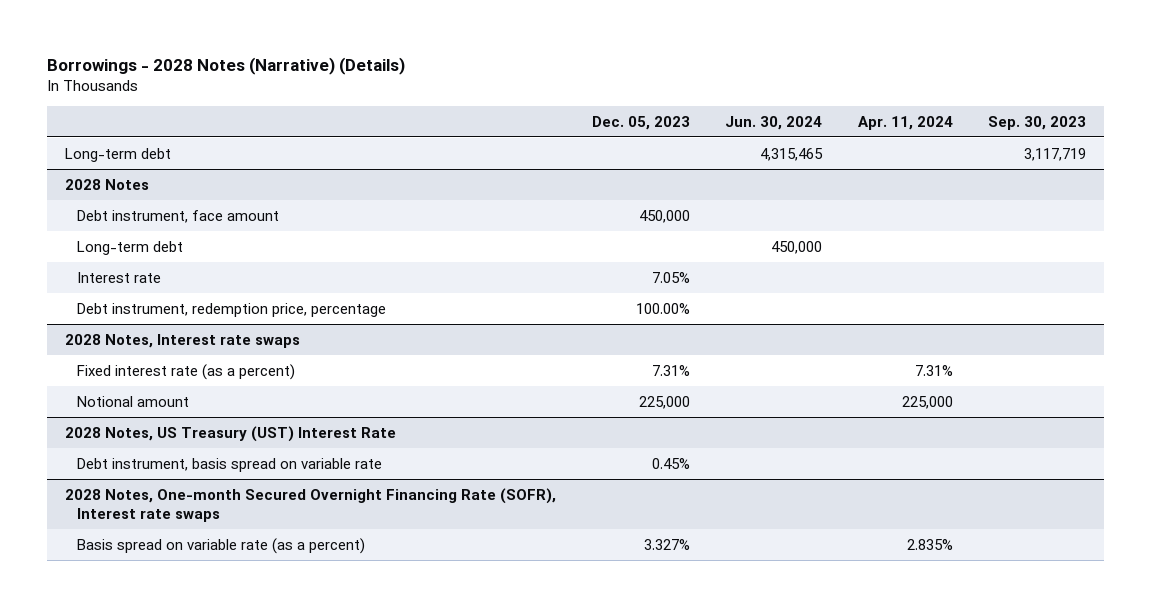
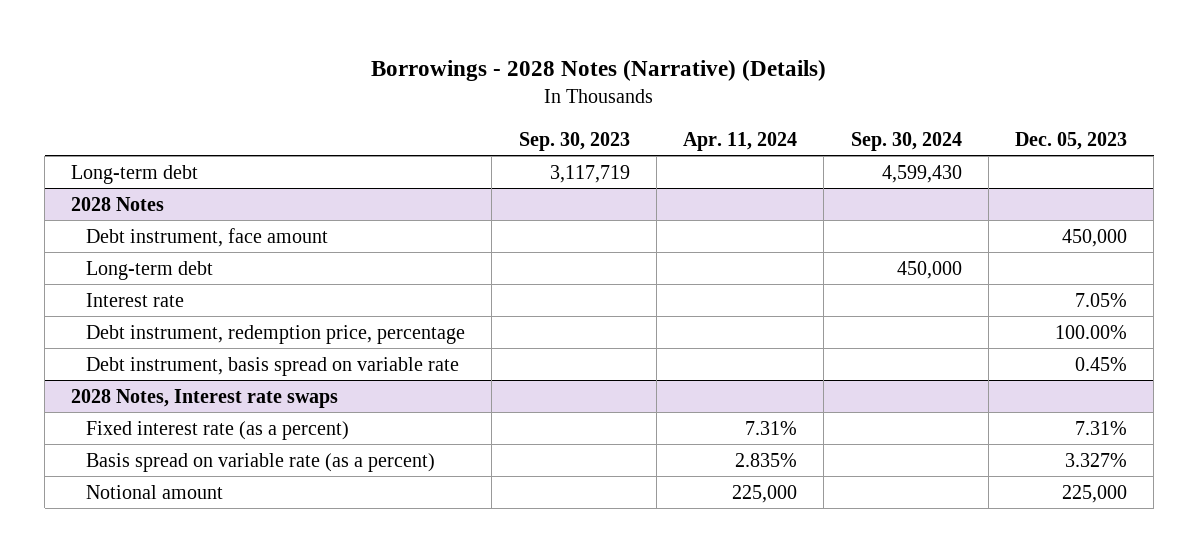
[725,115,823,130] Jun. 30, 2024 -> none
none -> [850,131,962,151] Sep. 30, 2024
none -> [86,356,460,376] Debt instrument, basis spread on variable rate
[65,425,397,442] 2028 Notes, US Treasury (UST) Interest Rate -> none
[76,457,382,472] Debt instrument, basis spread on variable rate -> none
[65,487,557,523] 2028 Notes, One-month Secured Overnight Financing Rate (SOFR), Interest rate swaps -> none
[76,395,189,407] Notional amount -> [86,484,224,499] Notional amount

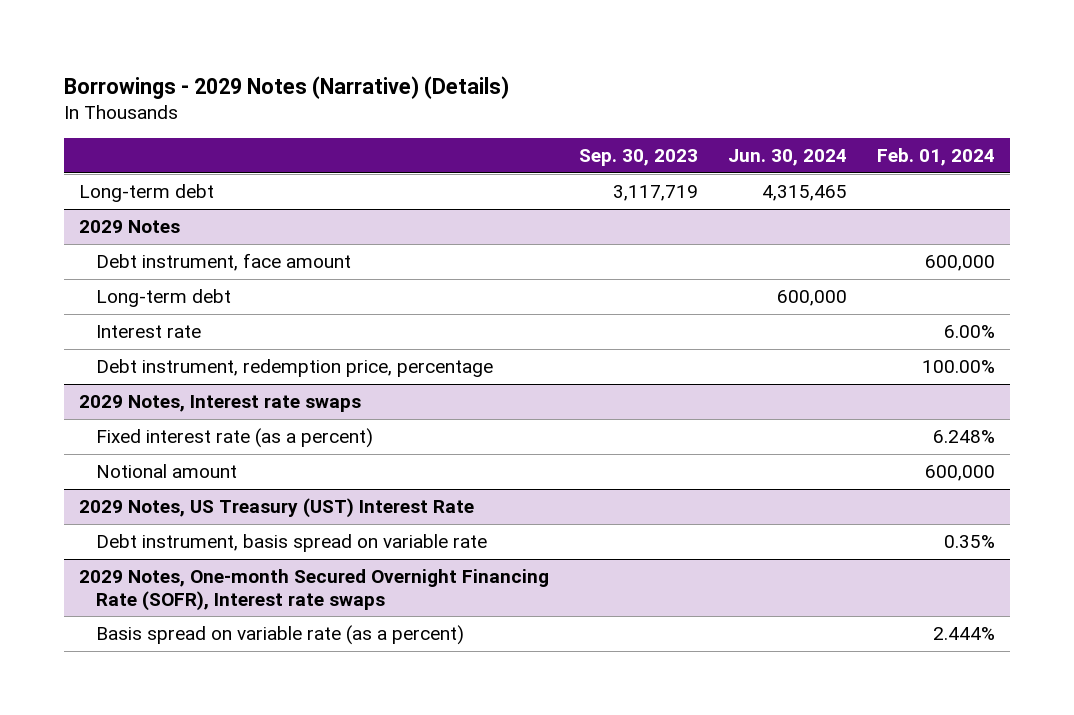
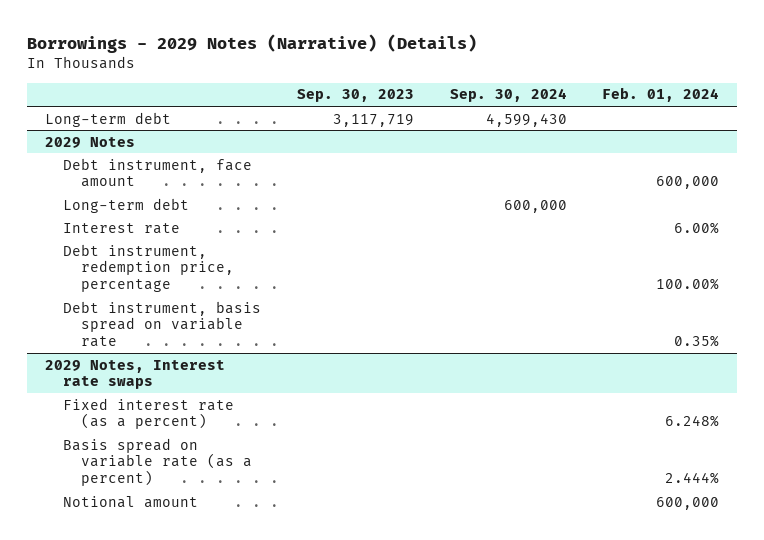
[728,149,848,167] Jun. 30, 2024 -> none
none -> [449,88,567,103] Sep. 30, 2024
none -> [62,300,261,348] Debt instrument, basis spread on variable rate
[79,498,475,519] 2029 Notes, US Treasury (UST) Interest Rate -> none
[96,534,488,553] Debt instrument, basis spread on variable rate -> none
[79,569,550,611] 2029 Notes, One-month Secured Overnight Financing Rate (SOFR), Interest rate swaps -> none
[96,464,238,479] Notional amount -> [62,495,198,508] Notional amount

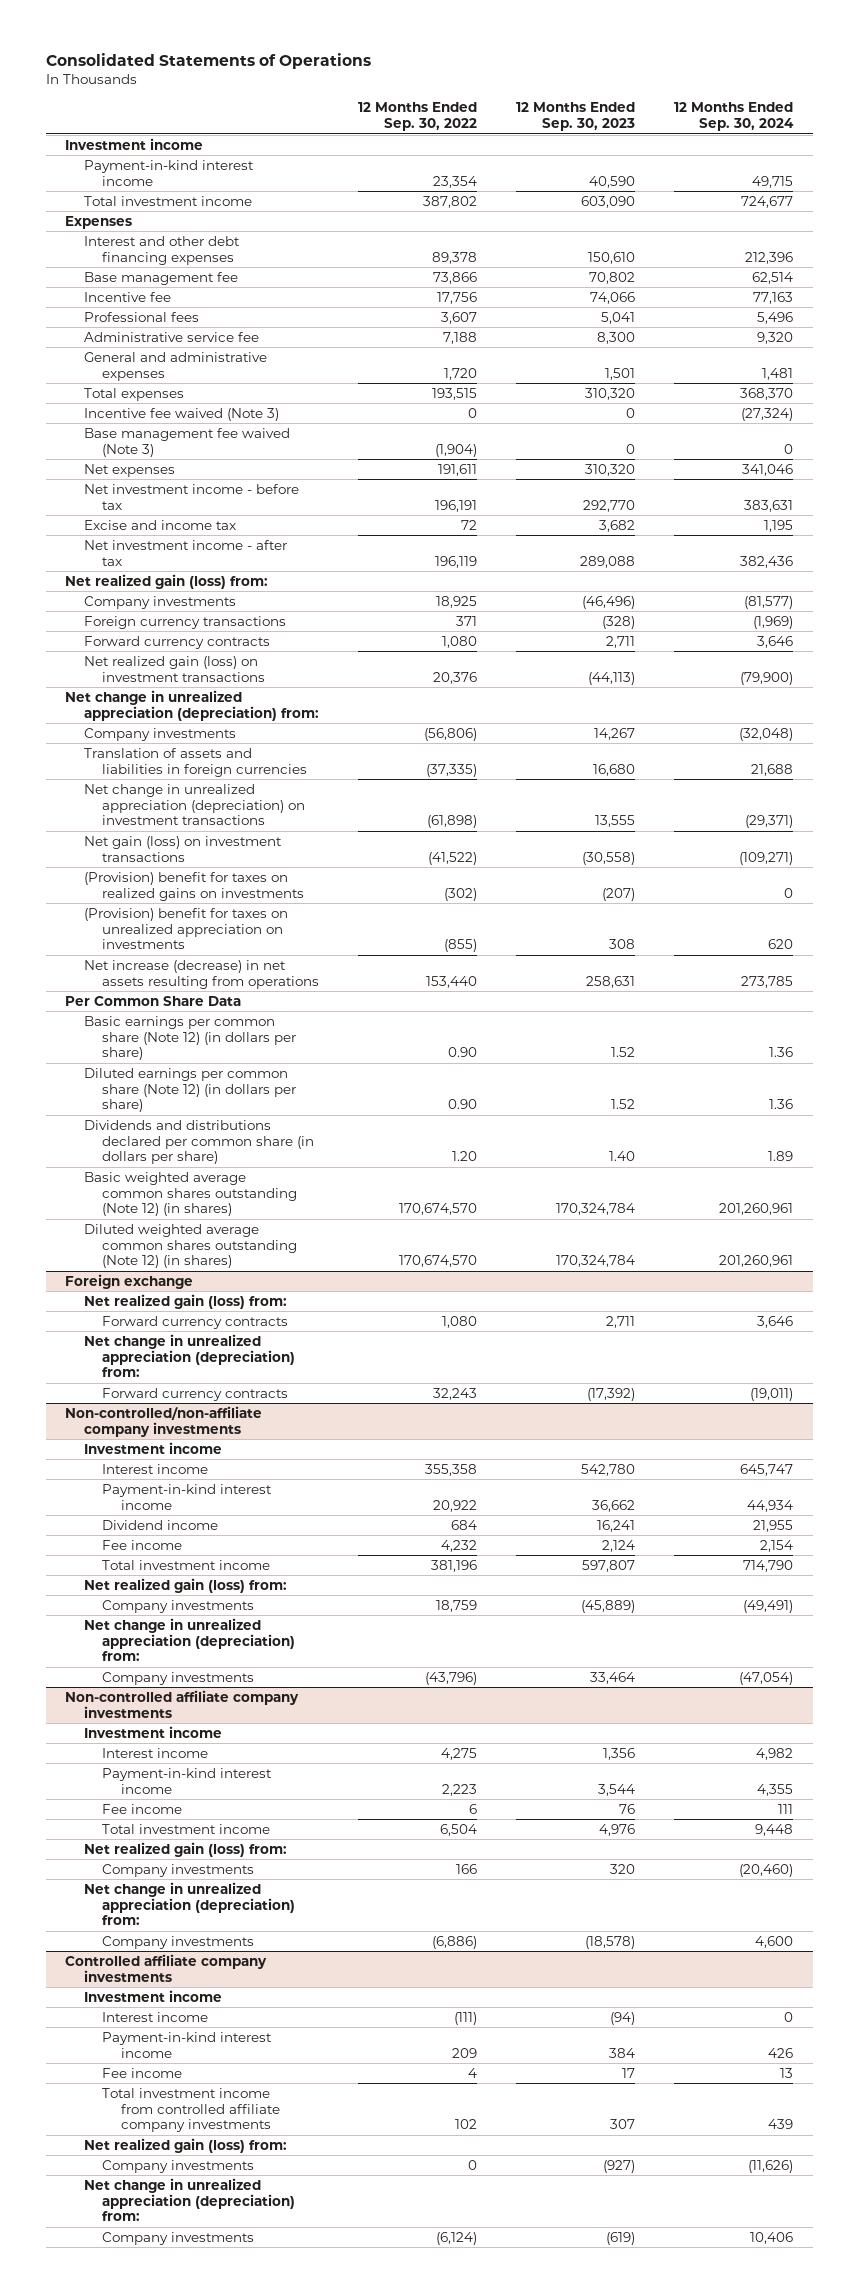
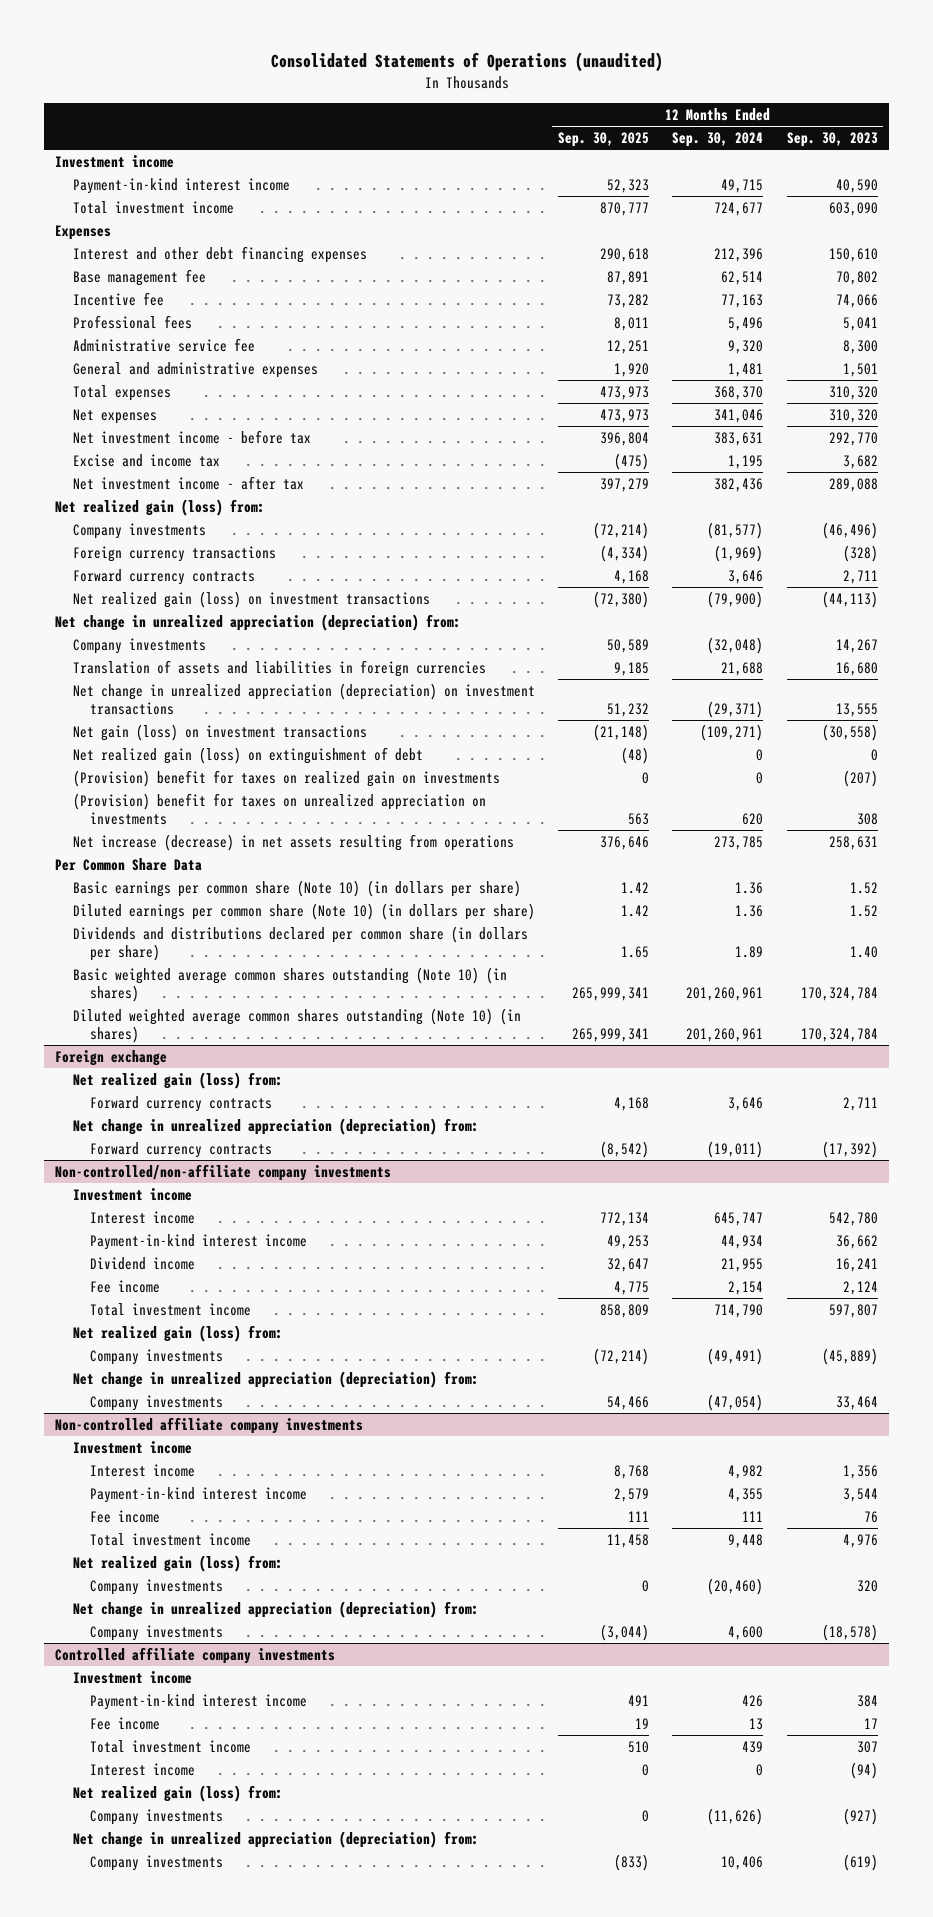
[45,53,371,70] Consolidated Statements of Operations -> [270,52,663,73] Consolidated Statements of Operations (unaudited)
[358,102,478,132] 12 Months Ended Sep. 30, 2022 -> none
none -> [557,132,649,148] Sep. 30, 2025
[83,407,279,421] Incentive fee waived (Note 3) -> none
[83,427,290,457] Base management fee waived (Note 3) -> none
none -> [72,746,423,764] Net realized gain (loss) on extinguishment of debt
[83,871,305,901] (Provision) benefit for taxes on realized gains on investments -> [72,769,500,787] (Provision) benefit for taxes on realized gain on investments
[83,1015,297,1061] Basic earnings per common share (Note 12) (in dollars per share) -> [72,879,521,897] Basic earnings per common share (Note 10) (in dollars per share)
[83,1067,297,1113] Diluted earnings per common share (Note 12) (in dollars per share) -> [72,902,535,920] Diluted earnings per common share (Note 10) (in dollars per share)
[83,1171,298,1217] Basic weighted average common shares outstanding (Note 12) (in shares) -> [72,966,507,1002] Basic weighted average common shares outstanding (Note 10) (in shares)
[83,1223,298,1269] Diluted weighted average common shares outstanding (Note 12) (in shares) -> [72,1007,521,1043] Diluted weighted average common shares outstanding (Note 10) (in shares)
[102,2087,280,2133] Total investment income from controlled affiliate company investments -> [89,1739,251,1753] Total investment income
[102,2011,209,2022] Interest income -> [89,1762,195,1776] Interest income

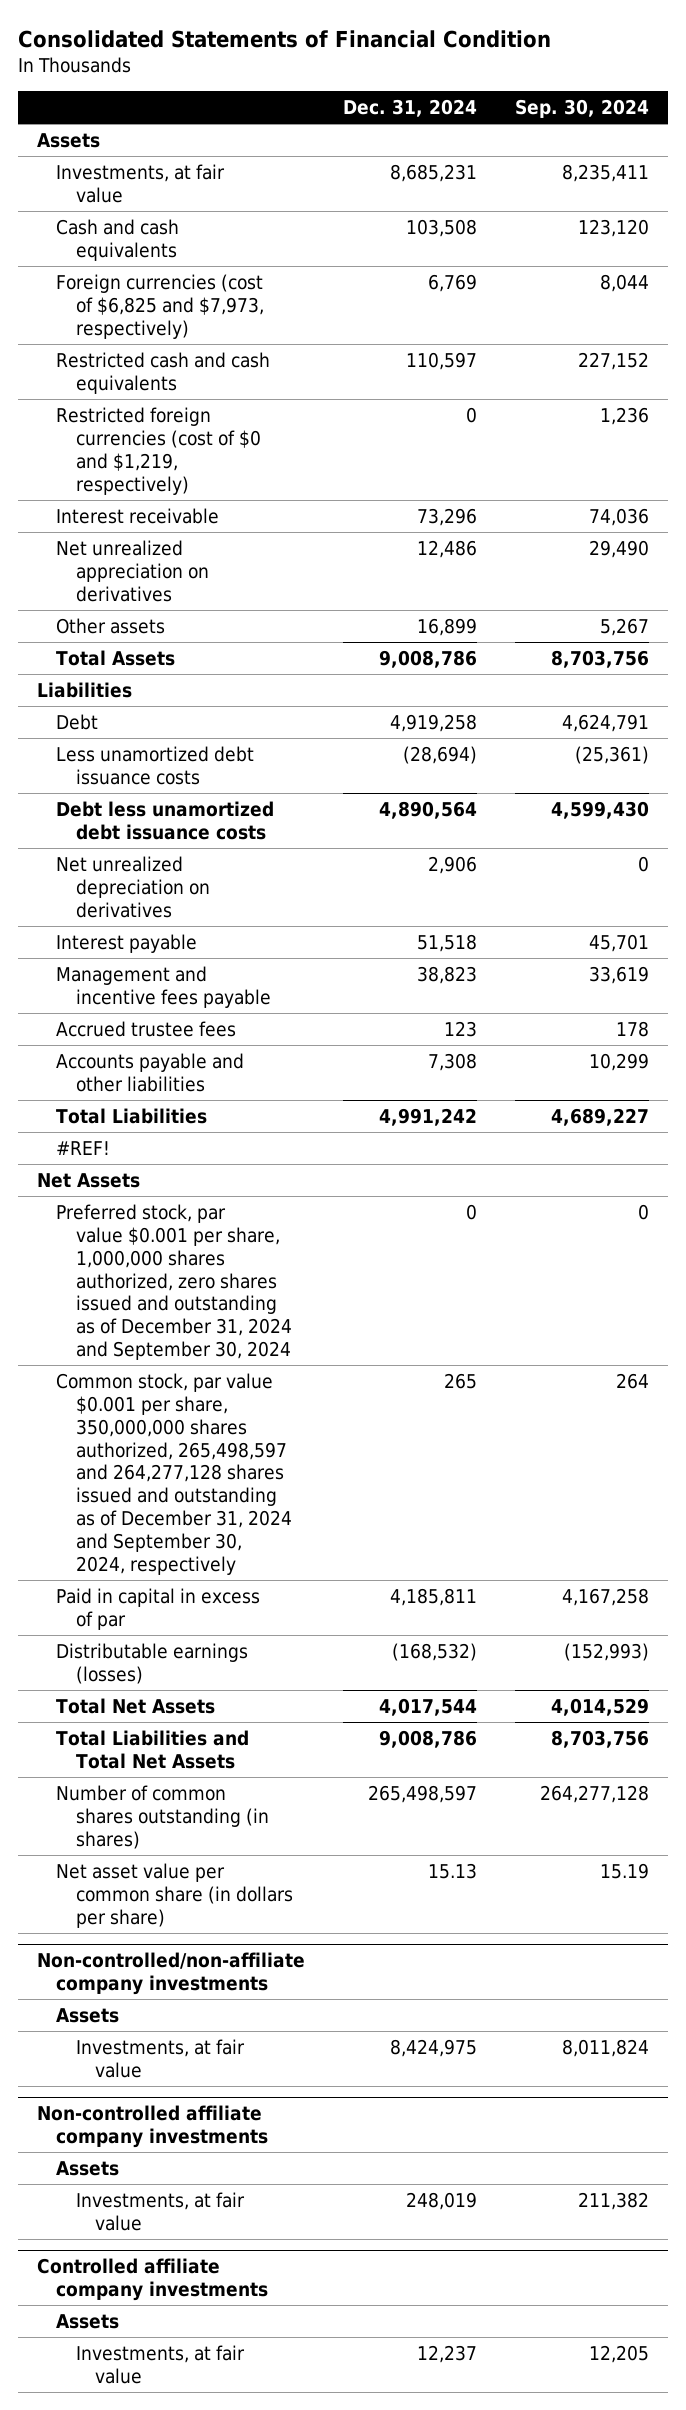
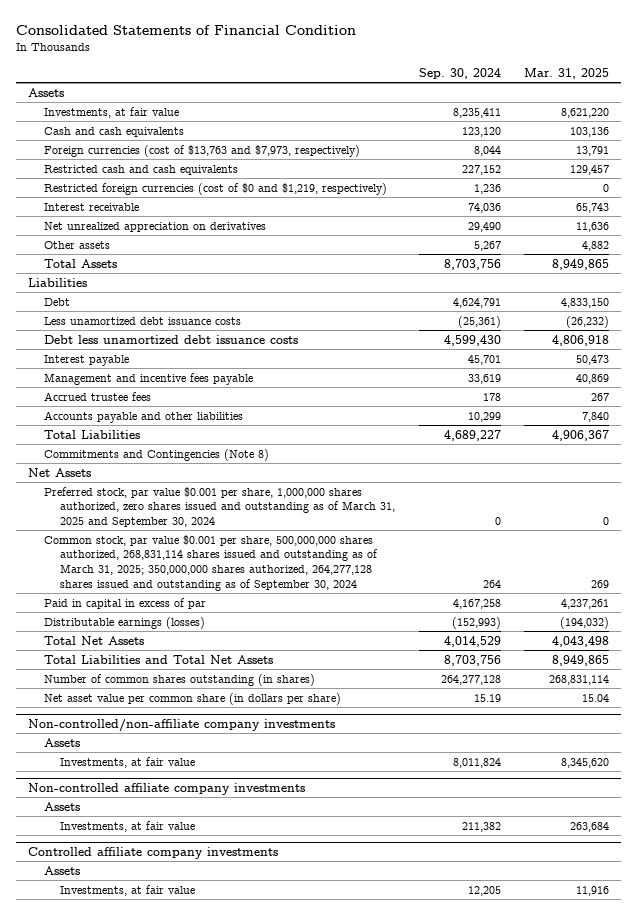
[342,98,477,117] Dec. 31, 2024 -> none
none -> [523,67,609,79] Mar. 31, 2025
[56,273,264,339] Foreign currencies (cost of $6,825 and $7,973, respectively) -> [44,144,361,157] Foreign currencies (cost of $13,763 and $7,973, respectively)
[56,855,210,918] Net unrealized depreciation on derivatives -> none
[56,1140,111,1155] #REF! -> [44,448,270,461] Commitments and Contingencies (Note 8)
[56,1203,292,1361] Preferred stock, par value $0.001 per share, 1,000,000 shares authorized, zero shares issued and outstanding as of December 31, 2024 and September 30, 2024 -> [44,486,396,528] Preferred stock, par value $0.001 per share, 1,000,000 shares authorized, zero shares issued and outstanding as of March 31, 2025 and September 30, 2024
[56,1372,292,1575] Common stock, par value $0.001 per share, 350,000,000 shares authorized, 265,498,597 and 264,277,128 shares issued and outstanding as of December 31, 2024 and September 30, 2024, respectively -> [44,534,379,592] Common stock, par value $0.001 per share, 500,000,000 shares authorized, 268,831,114 shares issued and outstanding as of March 31, 2025; 350,000,000 shares authorized, 264,277,128 shares issued and outstanding as of September 30, 2024

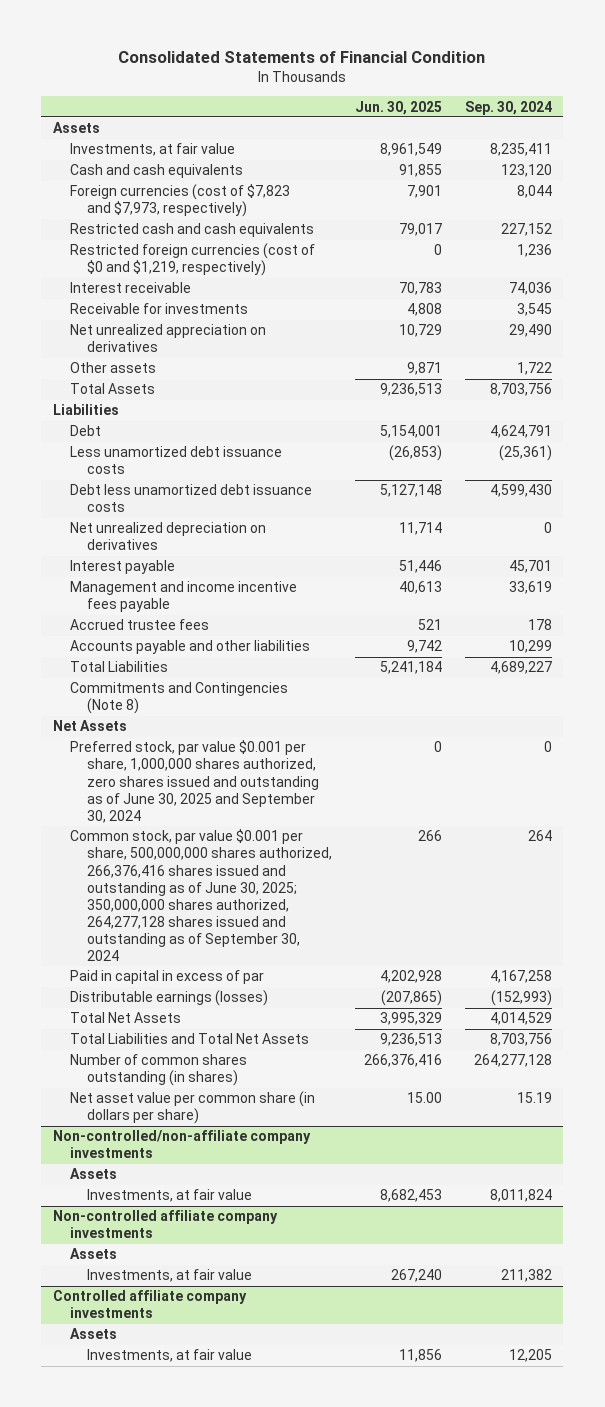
[523,67,609,79] Mar. 31, 2025 -> none
none -> [354,100,442,115] Jun. 30, 2025
[44,144,361,157] Foreign currencies (cost of $13,763 and $7,973, respectively) -> [69,184,290,218] Foreign currencies (cost of $7,823 and $7,973, respectively)
none -> [69,303,248,315] Receivable for investments
[473,240,501,251] 5,267 -> [516,362,552,376] 1,722
none -> [69,522,266,551] Net unrealized depreciation on derivatives
[44,372,254,385] Management and incentive fees payable -> [69,581,297,613] Management and income incentive fees payable
[44,486,396,528] Preferred stock, par value $0.001 per share, 1,000,000 shares authorized, zero shares issued and outstanding as of March 31, 2025 and September 30, 2024 -> [69,740,320,823] Preferred stock, par value $0.001 per share, 1,000,000 shares authorized, zero shares issued and outstanding as of June 30, 2025 and September 30, 2024
[44,534,379,592] Common stock, par value $0.001 per share, 500,000,000 shares authorized, 268,831,114 shares issued and outstanding as of March 31, 2025; 350,000,000 shares authorized, 264,277,128 shares issued and outstanding as of September 30, 2024 -> [69,829,333,961] Common stock, par value $0.001 per share, 500,000,000 shares authorized, 266,376,416 shares issued and outstanding as of June 30, 2025; 350,000,000 shares authorized, 264,277,128 shares issued and outstanding as of September 30, 2024

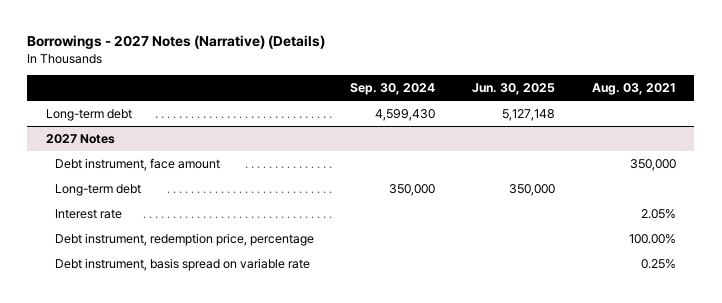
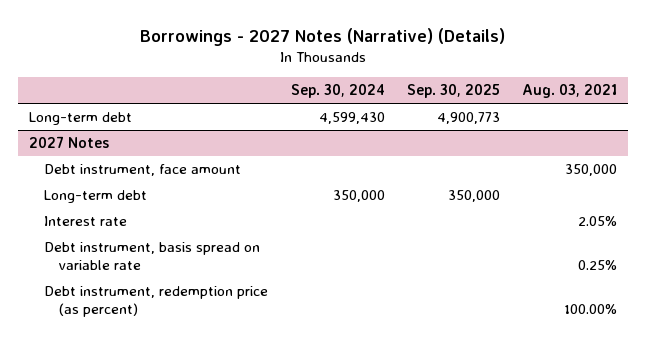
[472,83,556,96] Jun. 30, 2025 -> none
none -> [406,84,500,99] Sep. 30, 2025
[54,232,314,246] Debt instrument, redemption price, percentage -> none
none -> [44,286,269,318] Debt instrument, redemption price (as percent)

